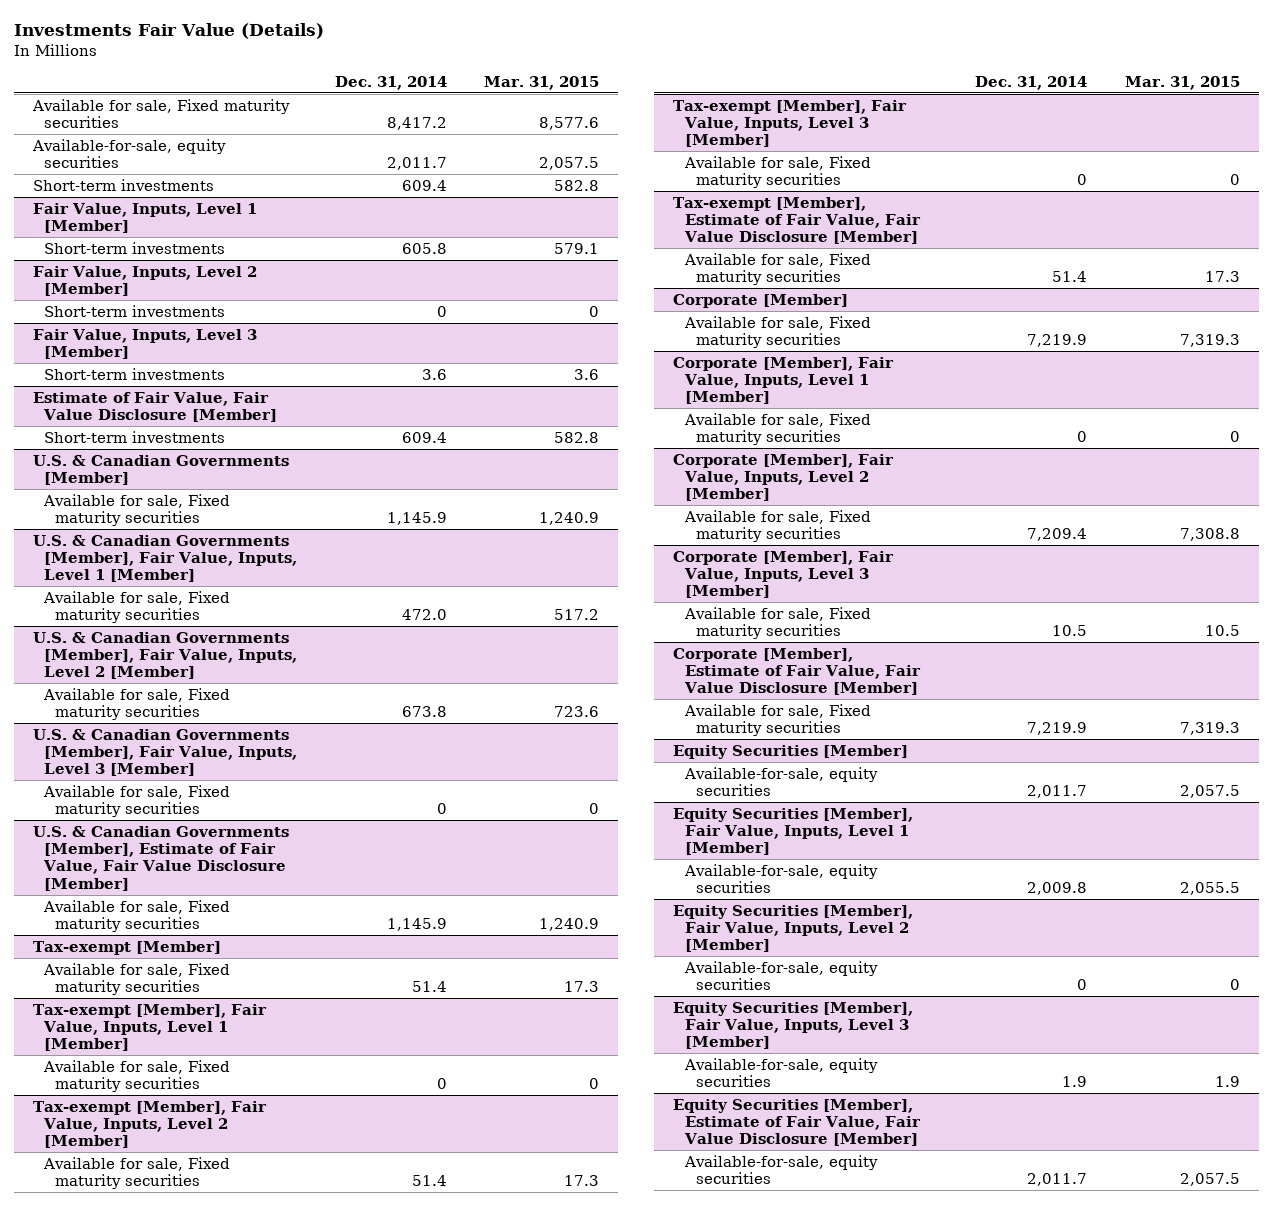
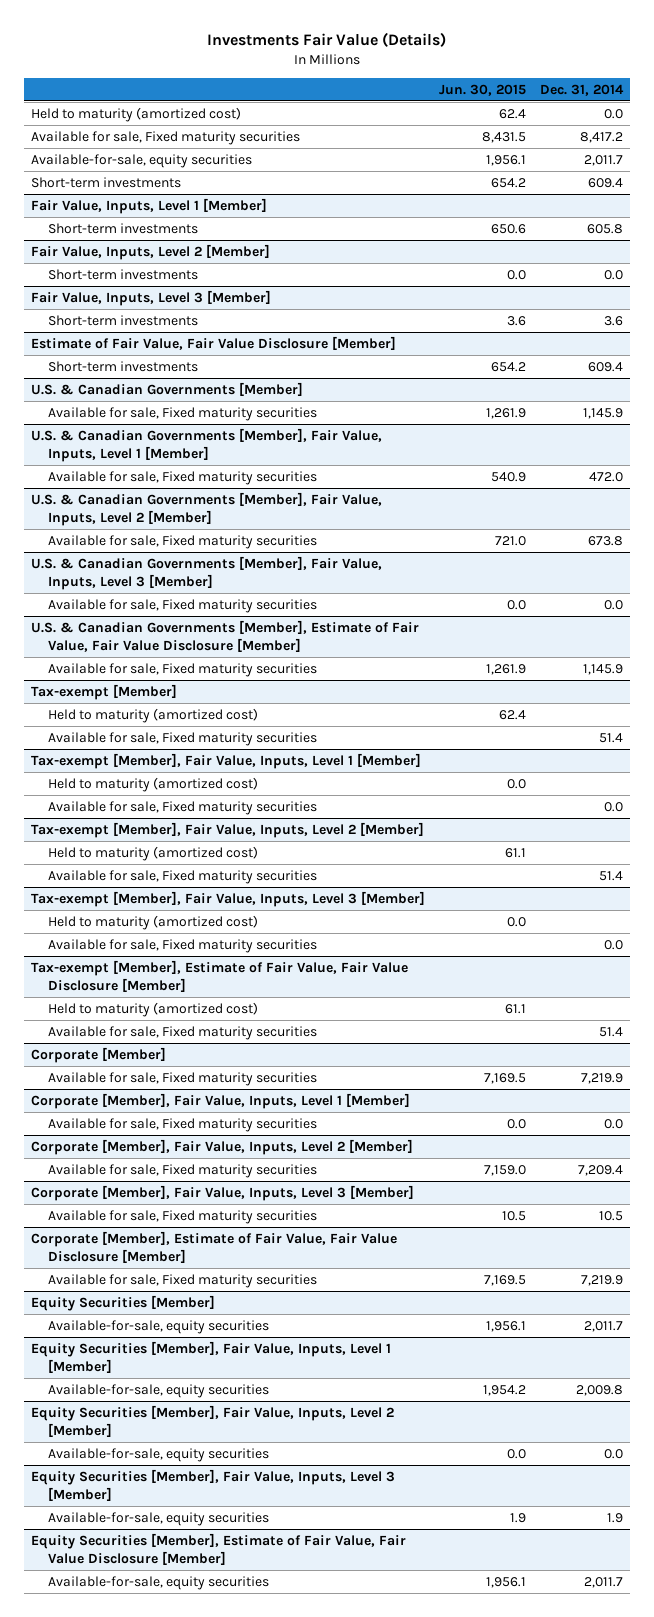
[484,75,600,90] Mar. 31, 2015 -> none
none -> [438,83,526,96] Jun. 30, 2015
none -> [30,106,241,122] Held to maturity (amortized cost)
[436,305,447,317] 0 -> [604,269,624,280] 0.0
[436,802,447,814] 0 -> [604,599,624,610] 0.0
none -> [47,707,258,723] Held to maturity (amortized cost)
none -> [47,776,258,792] Held to maturity (amortized cost)
[436,1077,447,1089] 0 -> [604,801,624,812] 0.0
none -> [47,845,258,861] Held to maturity (amortized cost)
none -> [47,914,258,930] Held to maturity (amortized cost)
[1077,173,1088,185] 0 -> [604,939,624,950] 0.0
none -> [47,1001,258,1017] Held to maturity (amortized cost)
[1077,430,1088,442] 0 -> [604,1118,624,1129] 0.0
[1077,978,1088,990] 0 -> [604,1448,624,1459] 0.0

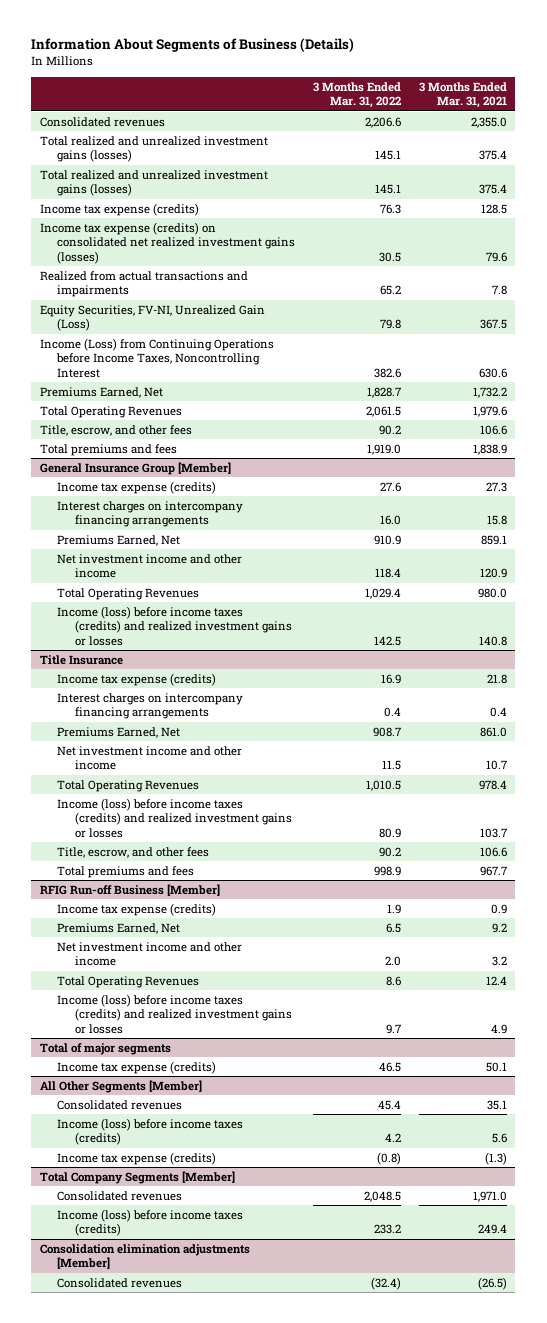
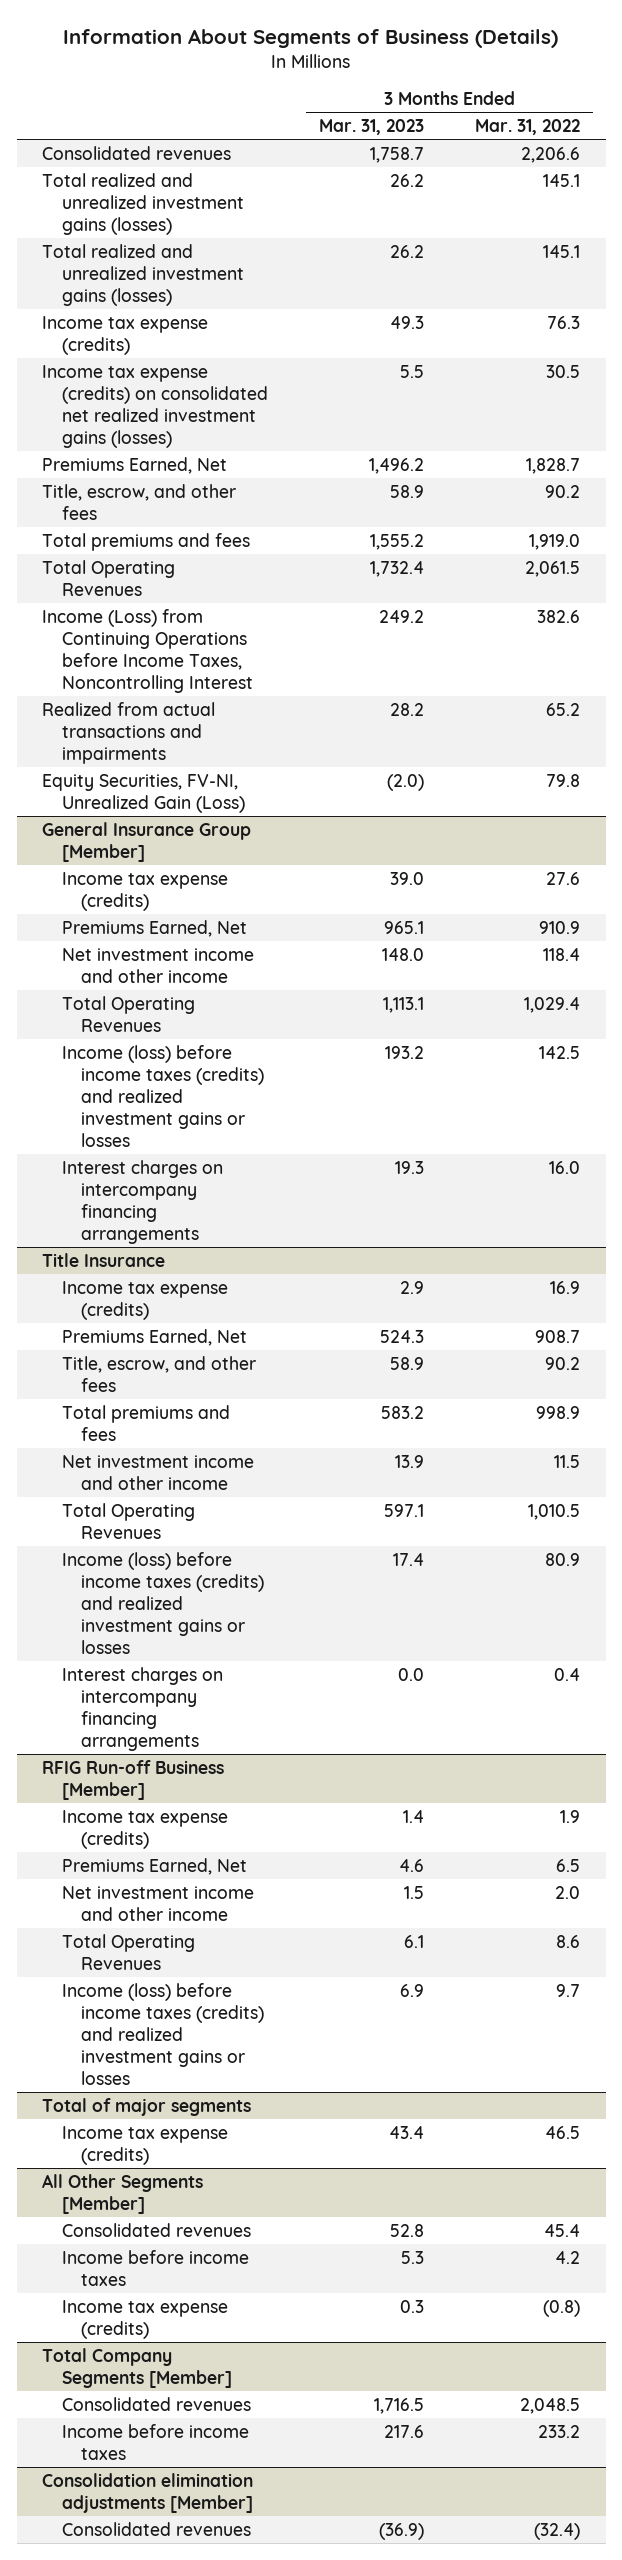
[418,81,507,109] 3 Months Ended Mar. 31, 2021 -> none
none -> [318,119,424,136] Mar. 31, 2023
[40,405,183,418] Total Operating Revenues -> [42,559,176,596] Total Operating Revenues
[40,337,275,378] Income (Loss) from Continuing Operations before Income Taxes, Noncontrolling Interest -> [42,608,253,693] Income (Loss) from Continuing Operations before Income Taxes, Noncontrolling Interest
[40,270,249,298] Realized from actual transactions and impairments -> [42,701,216,764] Realized from actual transactions and impairments
[40,304,266,332] Equity Securities, FV-NI, Unrealized Gain (Loss) -> [42,773,245,813] Equity Securities, FV-NI, Unrealized Gain (Loss)
[57,500,244,528] Interest charges on intercompany financing arrangements -> [61,1159,223,1244] Interest charges on intercompany financing arrangements
[57,846,210,858] Title, escrow, and other fees -> [61,1355,256,1392] Title, escrow, and other fees
[57,865,195,878] Total premiums and fees -> [61,1404,230,1441] Total premiums and fees
[57,692,244,720] Interest charges on intercompany financing arrangements -> [61,1666,223,1751] Interest charges on intercompany financing arrangements
[57,1117,244,1146] Income (loss) before income taxes (credits) -> [61,2249,249,2286] Income before income taxes
[57,1208,244,1237] Income (loss) before income taxes (credits) -> [61,2423,249,2460] Income before income taxes

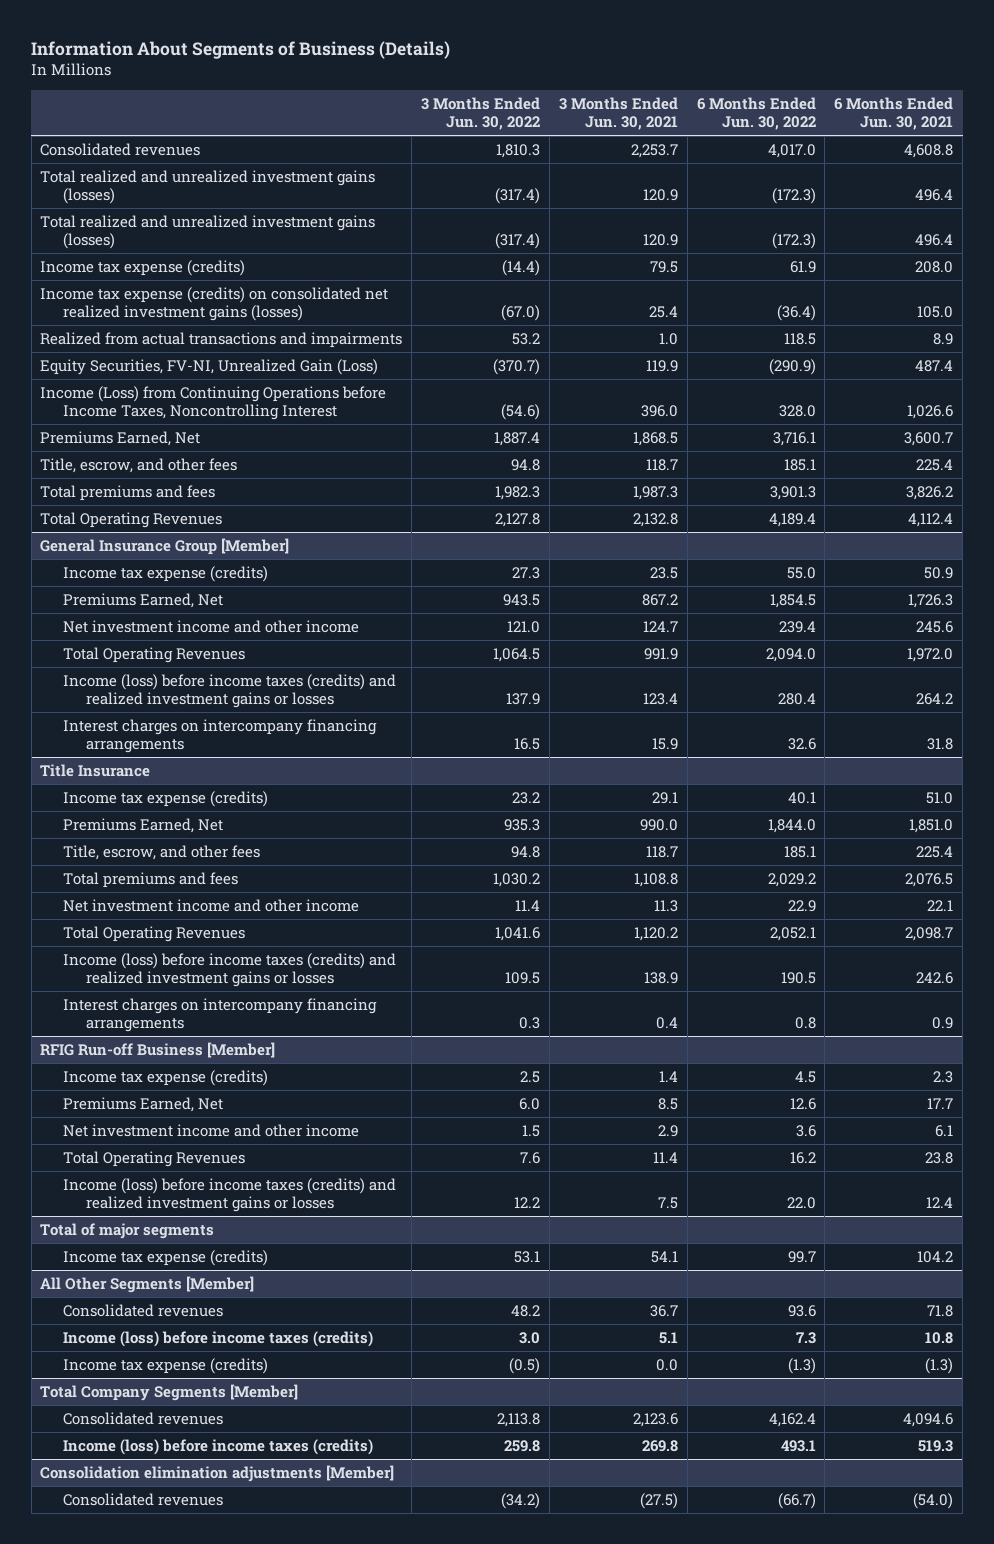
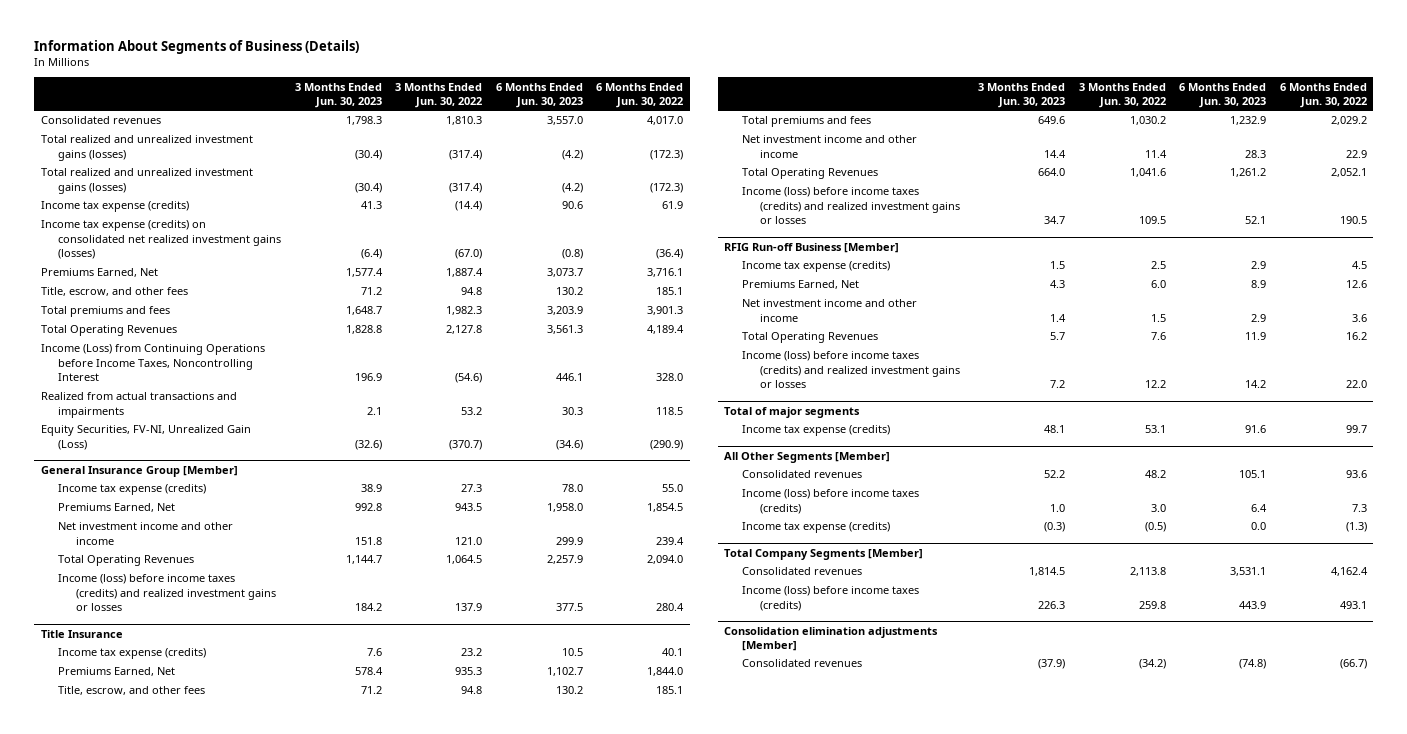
[558,97,678,131] 3 Months Ended Jun. 30, 2021 -> none
[834,97,954,131] 6 Months Ended Jun. 30, 2021 -> none
none -> [294,82,382,109] 3 Months Ended Jun. 30, 2023
none -> [495,82,583,109] 6 Months Ended Jun. 30, 2023
[40,385,387,421] Income (Loss) from Continuing Operations before Income Taxes, Noncontrolling Interest -> [40,344,265,382] Income (Loss) from Continuing Operations before Income Taxes, Noncontrolling Interest
[40,331,403,348] Realized from actual transactions and impairments -> [40,392,237,418] Realized from actual transactions and impairments
[40,358,379,375] Equity Securities, FV-NI, Unrealized Gain (Loss) -> [40,425,251,450] Equity Securities, FV-NI, Unrealized Gain (Loss)
[63,718,378,754] Interest charges on intercompany financing arrangements -> none
[63,997,378,1033] Interest charges on intercompany financing arrangements -> none

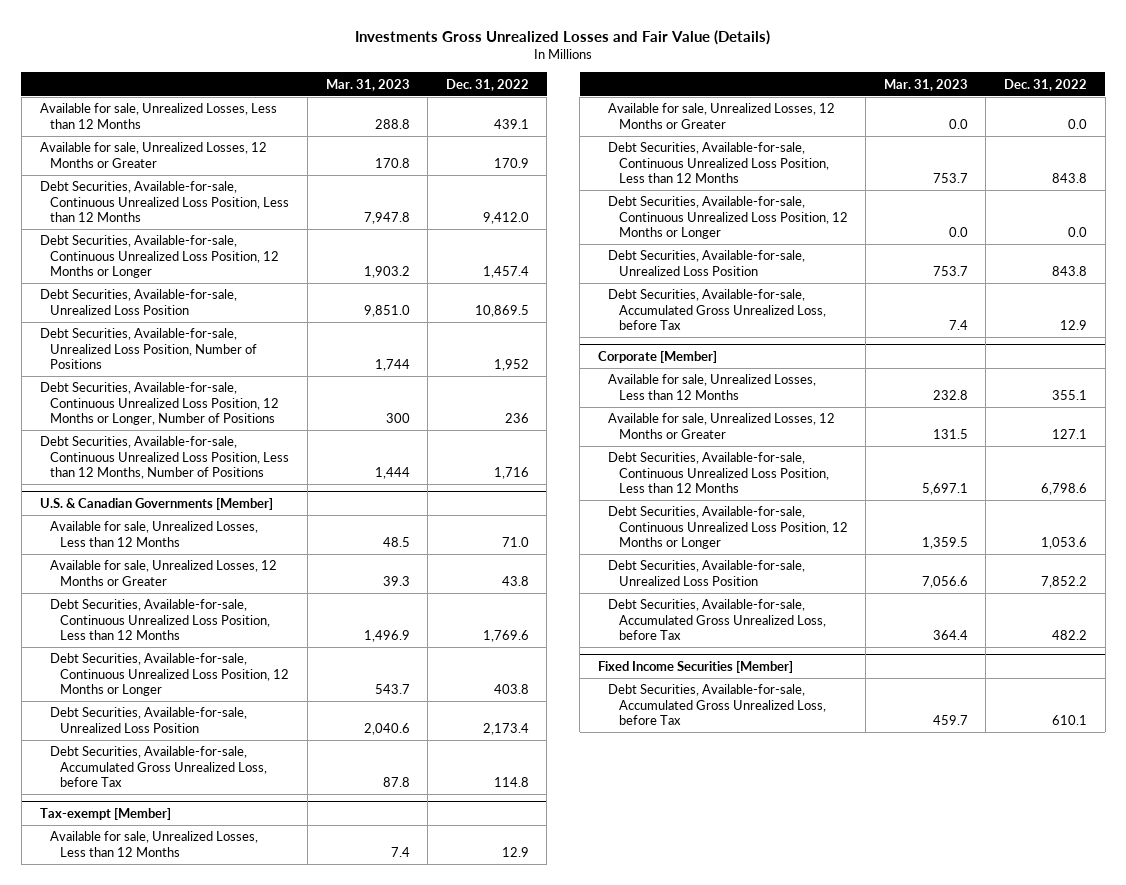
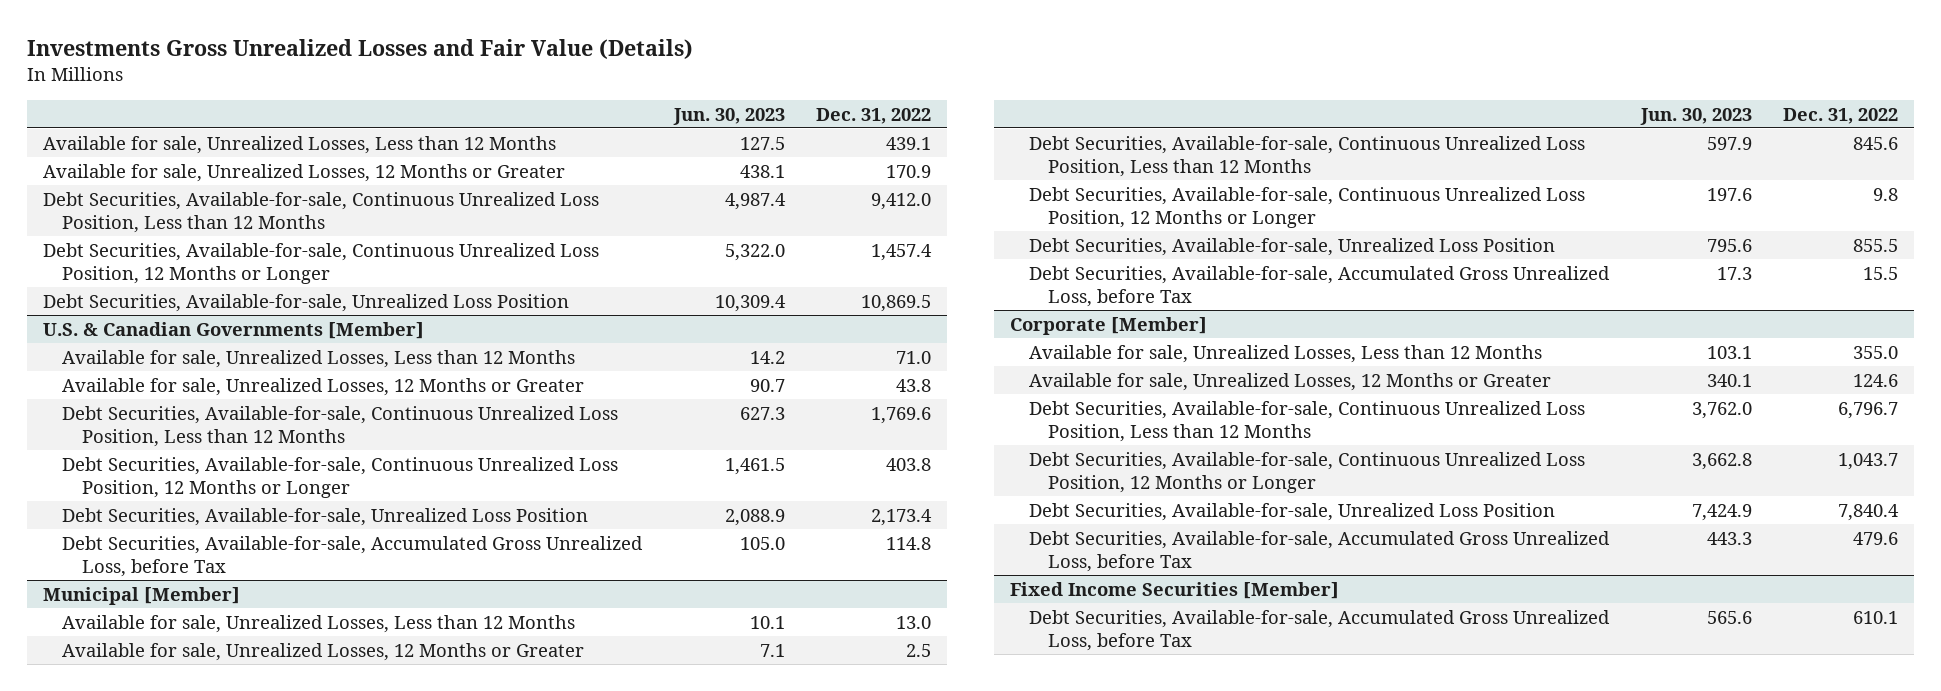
[325,78,410,91] Mar. 31, 2023 -> none
none -> [672,107,785,125] Jun. 30, 2023
[39,328,258,370] Debt Securities, Available-for-sale, Unrealized Loss Position, Number of Positions -> none
[39,382,280,426] Debt Securities, Available-for-sale, Continuous Unrealized Loss Position, 12 Months or Longer, Number of Positions -> none
[39,436,290,480] Debt Securities, Available-for-sale, Continuous Unrealized Loss Position, Less than 12 Months, Number of Positions -> none
[39,807,171,820] Tax-exempt [Member] -> [42,586,240,605] Municipal [Member]
[501,846,529,857] 12.9 -> [896,615,932,629] 13.0
[1067,118,1087,129] 0.0 -> [906,643,932,657] 2.5
[1051,173,1087,184] 843.8 -> [1853,136,1899,150] 845.6
[1067,227,1087,238] 0.0 -> [1873,187,1899,201] 9.8
[1051,265,1087,276] 843.8 -> [1853,238,1899,252] 855.5
[1059,320,1087,331] 12.9 -> [1863,266,1899,280] 15.5
[1051,389,1087,400] 355.1 -> [1853,345,1899,359] 355.0
[1051,428,1087,439] 127.1 -> [1853,373,1899,387] 124.6
[1040,483,1087,496] 6,798.6 -> [1838,401,1899,419] 6,796.7
[1040,537,1087,550] 1,053.6 -> [1838,452,1899,470] 1,043.7
[1040,575,1087,588] 7,852.2 -> [1838,503,1900,521] 7,840.4
[1051,630,1087,641] 482.2 -> [1853,531,1899,545] 479.6

